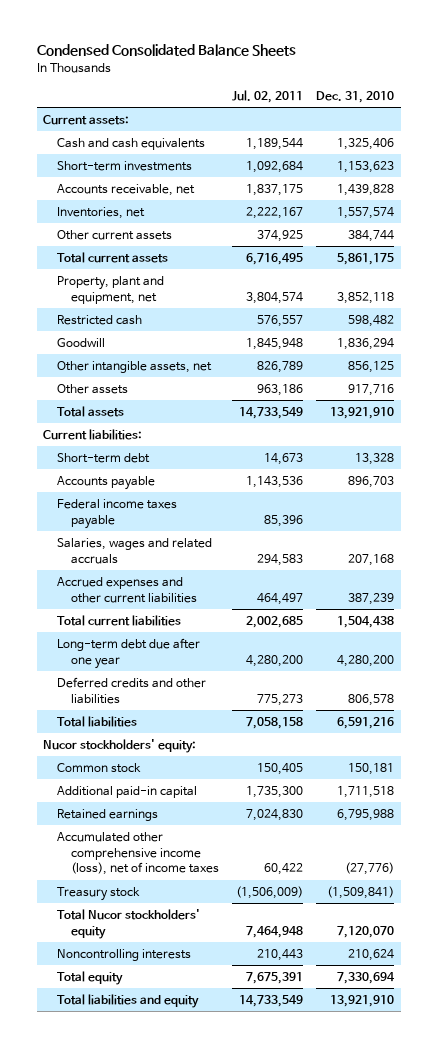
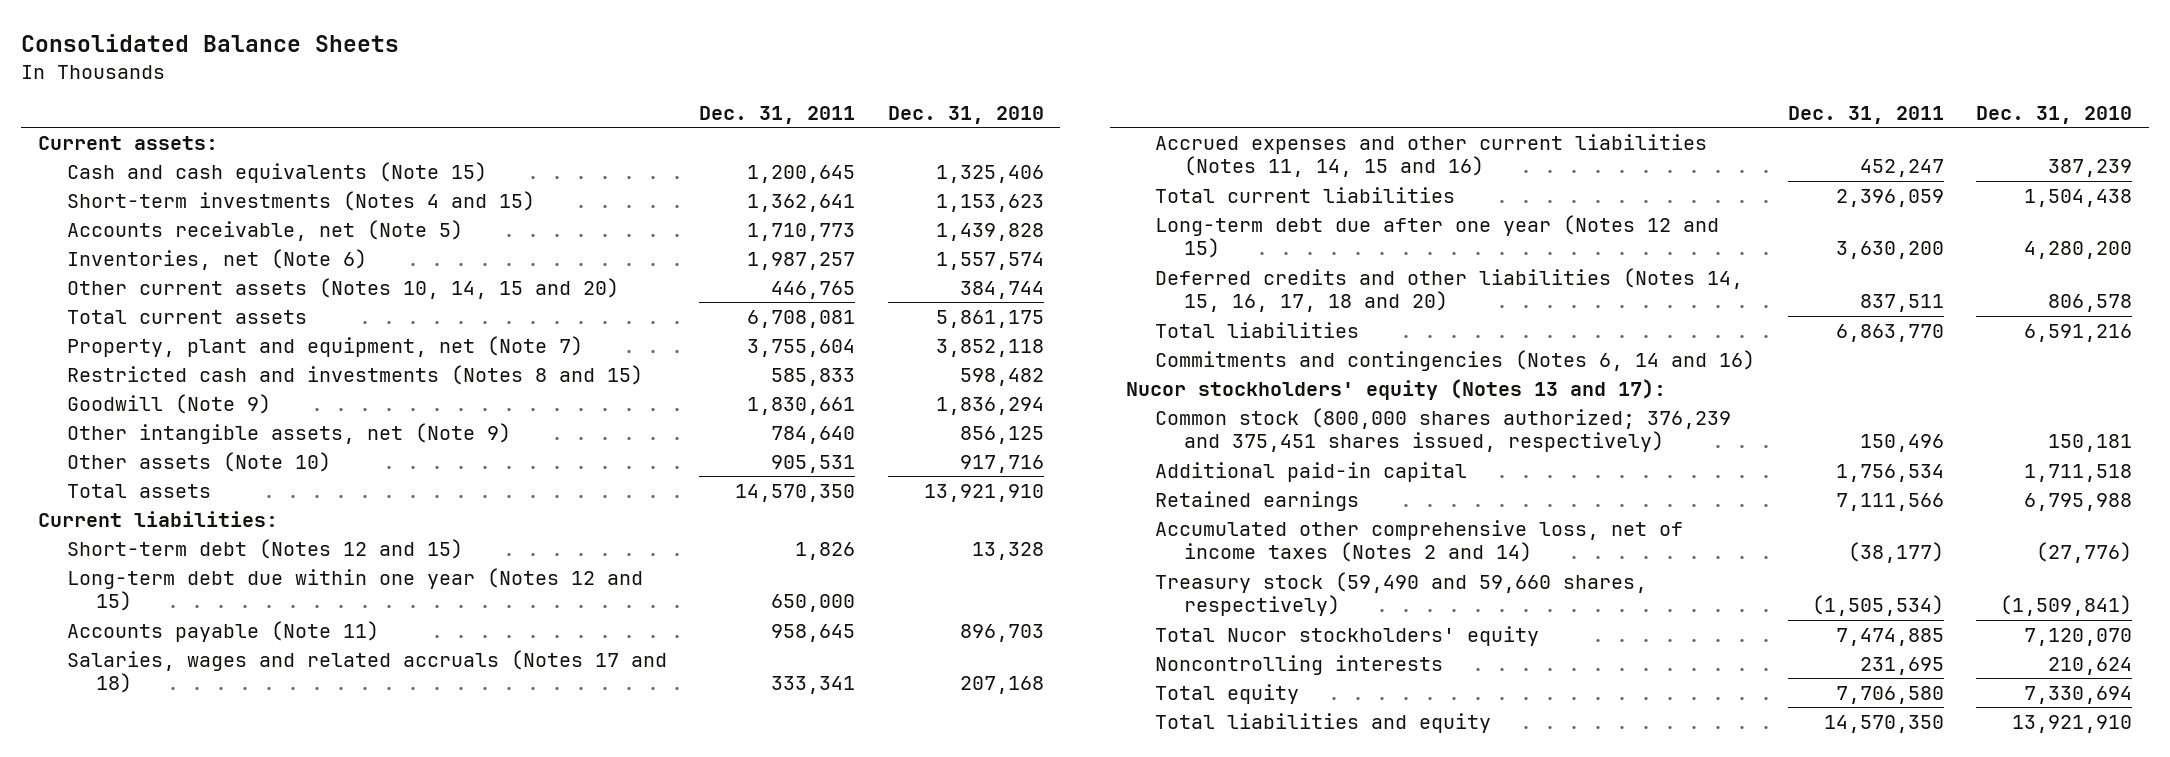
[36,44,296,57] Condensed Consolidated Balance Sheets -> [21,33,400,52] Consolidated Balance Sheets
[232,89,304,103] Jul. 02, 2011 -> none
none -> [699,105,856,124] Dec. 31, 2011
[57,138,206,151] Cash and cash equivalents -> [66,161,487,183] Cash and cash equivalents (Note 15)
[57,161,193,172] Short-term investments -> [66,190,535,211] Short-term investments (Notes 4 and 15)
[57,184,196,197] Accounts receivable, net -> [66,219,463,241] Accounts receivable, net (Note 5)
[57,207,146,220] Inventories, net -> [66,248,367,270] Inventories, net (Note 6)
[57,230,173,241] Other current assets -> [66,277,619,299] Other current assets (Notes 10, 14, 15 and 20)
[57,276,165,304] Property, plant and equipment, net -> [66,335,583,357] Property, plant and equipment, net (Note 7)
[57,315,143,326] Restricted cash -> [66,364,643,385] Restricted cash and investments (Notes 8 and 15)
[57,338,106,348] Goodwill -> [66,393,271,414] Goodwill (Note 9)
[57,361,213,374] Other intangible assets, net -> [66,422,511,444] Other intangible assets, net (Note 9)
[57,384,129,395] Other assets -> [66,451,331,472] Other assets (Note 10)
[57,499,178,529] Federal income taxes payable -> none
[57,453,151,464] Short-term debt -> [66,538,463,559] Short-term debt (Notes 12 and 15)
none -> [66,567,643,612] Long-term debt due within one year (Notes 12 and 15)
[57,476,156,491] Accounts payable -> [66,620,379,642] Accounts payable (Note 11)
[57,538,213,564] Salaries, wages and related accruals -> [66,649,667,694] Salaries, wages and related accruals (Notes 17 and 18)
[57,577,198,603] Accrued expenses and other current liabilities -> [1155,133,1708,178] Accrued expenses and other current liabilities (Notes 11, 14, 15 and 16)
[57,638,201,669] Long-term debt due after one year -> [1155,214,1720,259] Long-term debt due after one year (Notes 12 and 15)
[57,677,207,704] Deferred credits and other liabilities -> [1155,267,1744,313] Deferred credits and other liabilities (Notes 14, 15, 16, 17, 18 and 20)
none -> [1155,349,1756,371] Commitments and contingencies (Notes 6, 14 and 16)
[42,739,196,754] Nucor stockholders' equity: -> [1125,378,1666,400] Nucor stockholders' equity (Notes 13 and 17):
[57,763,142,774] Common stock -> [1155,407,1732,453] Common stock (800,000 shares authorized; 376,239 and 375,451 shares issued, respectively)
[57,832,220,876] Accumulated other comprehensive income (loss), net of income taxes -> [1155,519,1684,563] Accumulated other comprehensive loss, net of income taxes (Notes 2 and 14)
[57,887,141,902] Treasury stock -> [1155,571,1648,617] Treasury stock (59,490 and 59,660 shares, respectively)

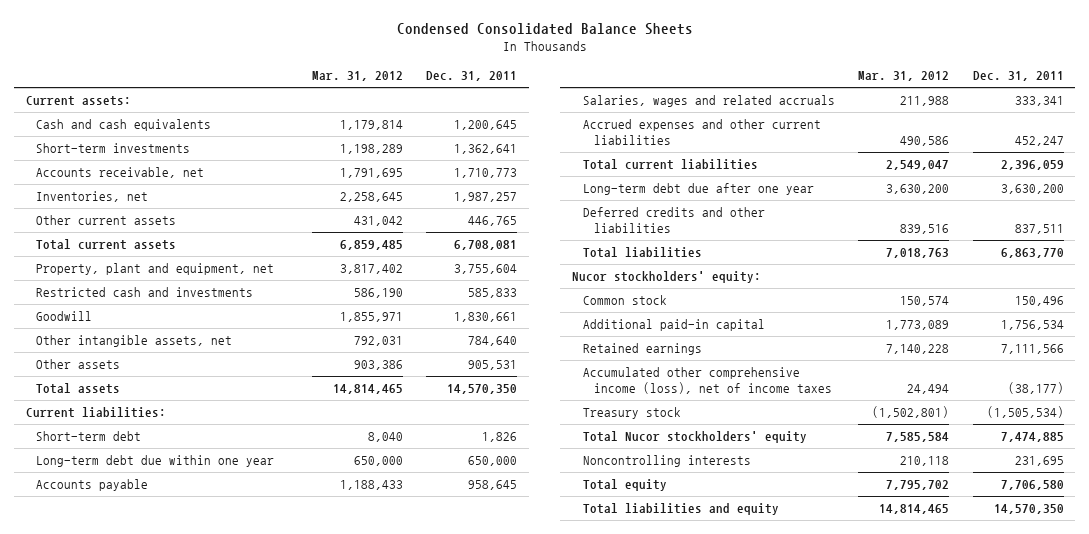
[21,33,400,52] Consolidated Balance Sheets -> [396,23,693,36] Condensed Consolidated Balance Sheets
[888,105,1045,124] Dec. 31, 2010 -> none
none -> [311,71,403,82] Mar. 31, 2012
[66,161,487,183] Cash and cash equivalents (Note 15) -> [36,119,212,132] Cash and cash equivalents
[66,190,535,211] Short-term investments (Notes 4 and 15) -> [36,143,191,154] Short-term investments
[66,219,463,241] Accounts receivable, net (Note 5) -> [36,167,205,179] Accounts receivable, net
[66,248,367,270] Inventories, net (Note 6) -> [36,191,149,203] Inventories, net
[66,277,619,299] Other current assets (Notes 10, 14, 15 and 20) -> [36,215,177,226] Other current assets
[66,335,583,357] Property, plant and equipment, net (Note 7) -> [36,263,275,276] Property, plant and equipment, net
[66,364,643,385] Restricted cash and investments (Notes 8 and 15) -> [36,287,254,298] Restricted cash and investments
[66,393,271,414] Goodwill (Note 9) -> [36,311,93,322] Goodwill
[66,422,511,444] Other intangible assets, net (Note 9) -> [36,335,233,348] Other intangible assets, net
[66,451,331,472] Other assets (Note 10) -> [36,359,121,370] Other assets
[66,538,463,559] Short-term debt (Notes 12 and 15) -> [36,431,142,442] Short-term debt
[66,567,643,612] Long-term debt due within one year (Notes 12 and 15) -> [36,455,275,468] Long-term debt due within one year
[66,620,379,642] Accounts payable (Note 11) -> [36,479,149,492] Accounts payable
[66,649,667,694] Salaries, wages and related accruals (Notes 17 and 18) -> [582,95,835,108] Salaries, wages and related accruals
[1155,133,1708,178] Accrued expenses and other current liabilities (Notes 11, 14, 15 and 16) -> [582,119,821,146] Accrued expenses and other current liabilities
[1155,214,1720,259] Long-term debt due after one year (Notes 12 and 15) -> [582,183,814,196] Long-term debt due after one year
[1155,267,1744,313] Deferred credits and other liabilities (Notes 14, 15, 16, 17, 18 and 20) -> [582,207,765,234] Deferred credits and other liabilities
[1155,349,1756,371] Commitments and contingencies (Notes 6, 14 and 16) -> none
[1125,378,1666,400] Nucor stockholders' equity (Notes 13 and 17): -> [572,271,762,284] Nucor stockholders' equity:
[1155,407,1732,453] Common stock (800,000 shares authorized; 376,239 and 375,451 shares issued, respectively) -> [582,295,667,306] Common stock
[1155,519,1684,563] Accumulated other comprehensive loss, net of income taxes (Notes 2 and 14) -> [582,367,832,395] Accumulated other comprehensive income (loss), net of income taxes
[1155,571,1648,617] Treasury stock (59,490 and 59,660 shares, respectively) -> [582,407,681,420] Treasury stock

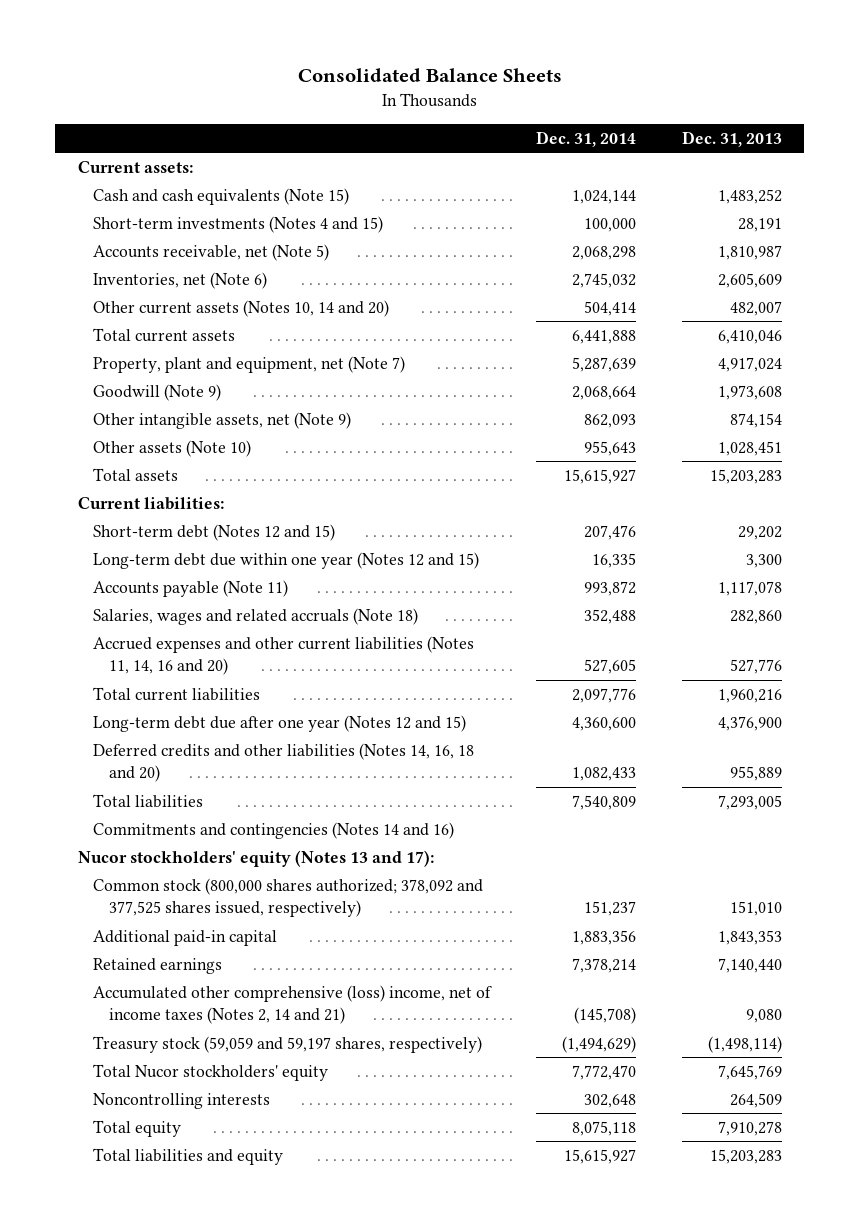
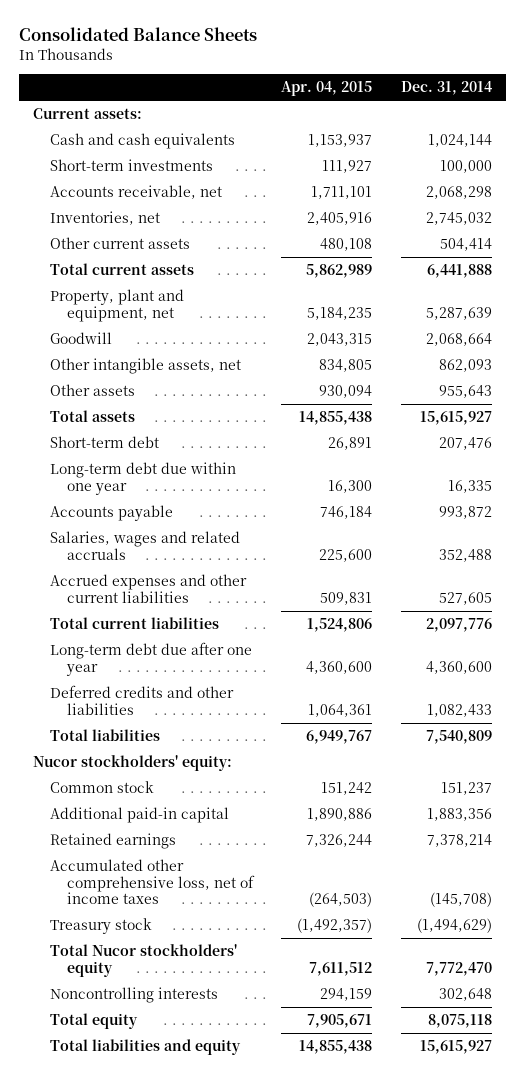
[681,130,782,147] Dec. 31, 2013 -> none
none -> [281,81,373,97] Apr. 04, 2015
[93,187,350,205] Cash and cash equivalents (Note 15) -> [49,133,235,150] Cash and cash equivalents
[93,215,384,233] Short-term investments (Notes 4 and 15) -> [49,159,213,172] Short-term investments
[93,243,330,261] Accounts receivable, net (Note 5) -> [49,185,222,200] Accounts receivable, net
[93,271,268,289] Inventories, net (Note 6) -> [49,211,160,226] Inventories, net
[93,299,390,317] Other current assets (Notes 10, 14 and 20) -> [49,237,190,250] Other current assets
[93,355,406,373] Property, plant and equipment, net (Note 7) -> [49,289,184,322] Property, plant and equipment, net
[93,383,222,401] Goodwill (Note 9) -> [49,332,112,345] Goodwill
[93,411,352,429] Other intangible assets, net (Note 9) -> [49,358,241,375] Other intangible assets, net
[93,439,252,457] Other assets (Note 10) -> [49,384,135,397] Other assets
[77,496,224,510] Current liabilities: -> none
[93,523,336,541] Short-term debt (Notes 12 and 15) -> [49,436,159,449] Short-term debt
[93,551,480,569] Long-term debt due within one year (Notes 12 and 15) -> [49,462,236,495] Long-term debt due within one year
[93,579,289,597] Accounts payable (Note 11) -> [49,505,173,522] Accounts payable
[93,607,419,625] Salaries, wages and related accruals (Note 18) -> [49,531,240,560] Salaries, wages and related accruals
[93,635,475,676] Accrued expenses and other current liabilities (Notes 11, 14, 16 and 20) -> [49,574,247,603] Accrued expenses and other current liabilities
[93,714,467,732] Long-term debt due after one year (Notes 12 and 15) -> [49,642,252,676] Long-term debt due after one year
[93,742,475,783] Deferred credits and other liabilities (Notes 14, 16, 18 and 20) -> [49,685,234,715] Deferred credits and other liabilities
[93,821,455,839] Commitments and contingencies (Notes 14 and 16) -> none
[77,849,434,867] Nucor stockholders' equity (Notes 13 and 17): -> [33,755,233,772] Nucor stockholders' equity:
[93,877,484,918] Common stock (800,000 shares authorized; 378,092 and 377,525 shares issued, respectively) -> [49,781,154,794] Common stock
[93,984,493,1025] Accumulated other comprehensive (loss) income, net of income taxes (Notes 2, 14 and 21) -> [49,859,255,905] Accumulated other comprehensive loss, net of income taxes
[93,1035,483,1053] Treasury stock (59,059 and 59,197 shares, respectively) -> [49,918,152,935] Treasury stock

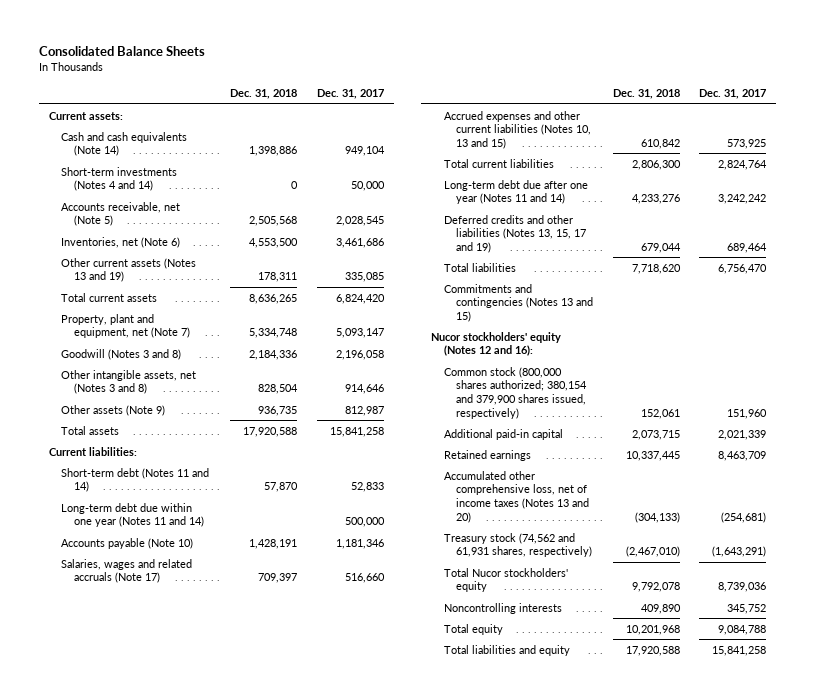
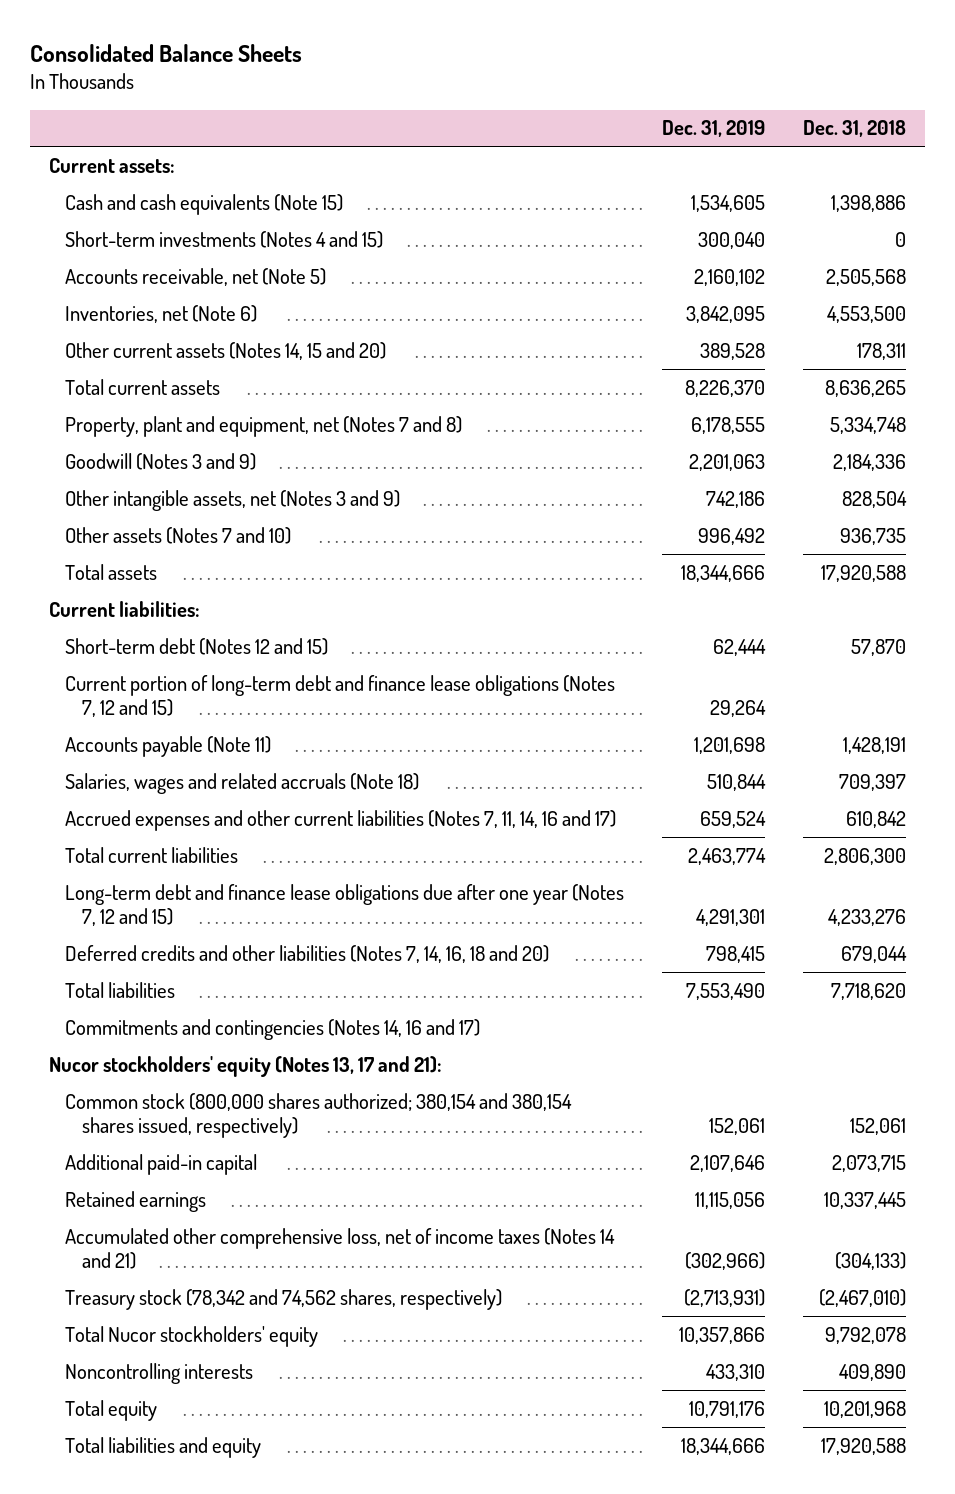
[316,89,384,100] Dec. 31, 2017 -> none
none -> [662,120,766,138] Dec. 31, 2019
[61,131,188,157] Cash and cash equivalents (Note 14) -> [65,193,344,215] Cash and cash equivalents (Note 15)
[61,166,178,192] Short-term investments (Notes 4 and 14) -> [65,230,384,248] Short-term investments (Notes 4 and 15)
[61,257,197,283] Other current assets (Notes 13 and 19) -> [65,341,387,360] Other current assets (Notes 14, 15 and 20)
[61,313,190,339] Property, plant and equipment, net (Note 7) -> [65,415,463,437] Property, plant and equipment, net (Notes 7 and 8)
[61,348,182,360] Goodwill (Notes 3 and 8) -> [65,452,257,470] Goodwill (Notes 3 and 9)
[61,369,197,395] Other intangible assets, net (Notes 3 and 8) -> [65,489,401,511] Other intangible assets, net (Notes 3 and 9)
[61,404,166,416] Other assets (Note 9) -> [65,526,292,544] Other assets (Notes 7 and 10)
[61,502,204,528] Long-term debt due within one year (Notes 11 and 14) -> none
[61,467,210,493] Short-term debt (Notes 11 and 14) -> [65,637,329,655] Short-term debt (Notes 12 and 15)
none -> [65,674,616,718] Current portion of long-term debt and finance lease obligations (Notes 7, 12 and 15)
[61,537,194,549] Accounts payable (Note 10) -> [65,735,272,757] Accounts payable (Note 11)
[61,558,193,584] Salaries, wages and related accruals (Note 17) -> [65,772,420,794] Salaries, wages and related accruals (Note 18)
[443,110,592,149] Accrued expenses and other current liabilities (Notes 10, 13 and 15) -> [65,809,617,831] Accrued expenses and other current liabilities (Notes 7, 11, 14, 16 and 17)
[443,179,588,205] Long-term debt due after one year (Notes 11 and 14) -> [65,883,625,927] Long-term debt and finance lease obligations due after one year (Notes 7, 12 and 15)
[443,214,587,253] Deferred credits and other liabilities (Notes 13, 15, 17 and 19) -> [65,944,550,963] Deferred credits and other liabilities (Notes 7, 14, 16, 18 and 20)
[443,283,594,322] Commitments and contingencies (Notes 13 and 15) -> [65,1018,481,1040] Commitments and contingencies (Notes 14, 16 and 17)
[431,331,562,357] Nucor stockholders' equity (Notes 12 and 16): -> [48,1055,442,1077] Nucor stockholders' equity (Notes 13, 17 and 21):
[443,366,588,419] Common stock (800,000 shares authorized; 380,154 and 379,900 shares issued, respectively) -> [65,1092,573,1139] Common stock (800,000 shares authorized; 380,154 and 380,154 shares issued, respectively)
[443,470,590,523] Accumulated other comprehensive loss, net of income taxes (Notes 13 and 20) -> [65,1227,616,1270] Accumulated other comprehensive loss, net of income taxes (Notes 14 and 21)
[443,532,593,558] Treasury stock (74,562 and 61,931 shares, respectively) -> [65,1288,503,1310] Treasury stock (78,342 and 74,562 shares, respectively)

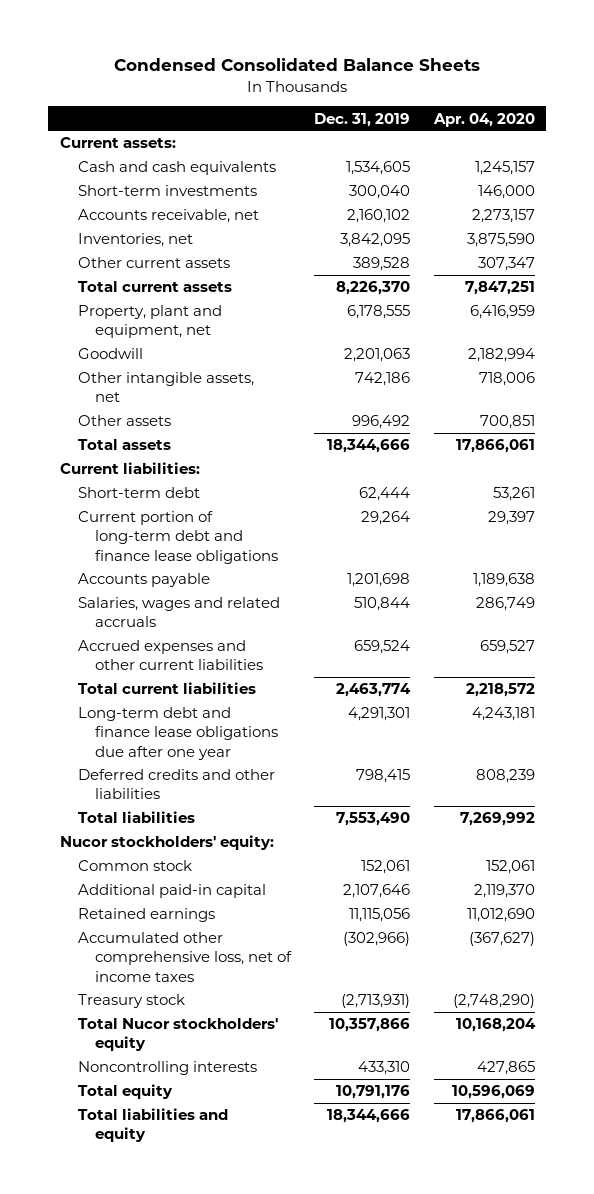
[30,43,303,62] Consolidated Balance Sheets -> [114,58,481,72] Condensed Consolidated Balance Sheets
[802,120,906,138] Dec. 31, 2018 -> none
none -> [432,112,535,127] Apr. 04, 2020
[65,193,344,215] Cash and cash equivalents (Note 15) -> [77,161,276,176] Cash and cash equivalents
[65,230,384,248] Short-term investments (Notes 4 and 15) -> [77,185,257,197] Short-term investments
[65,267,327,286] Accounts receivable, net (Note 5) -> [77,209,259,224] Accounts receivable, net
[65,304,258,323] Inventories, net (Note 6) -> [77,233,193,248] Inventories, net
[65,341,387,360] Other current assets (Notes 14, 15 and 20) -> [77,257,230,269] Other current assets
[65,415,463,437] Property, plant and equipment, net (Notes 7 and 8) -> [77,305,222,339] Property, plant and equipment, net
[65,452,257,470] Goodwill (Notes 3 and 9) -> [77,348,143,360] Goodwill
[65,489,401,511] Other intangible assets, net (Notes 3 and 9) -> [77,372,254,403] Other intangible assets, net
[65,526,292,544] Other assets (Notes 7 and 10) -> [77,415,171,427] Other assets
[65,637,329,655] Short-term debt (Notes 12 and 15) -> [77,487,200,499] Short-term debt
[65,674,616,718] Current portion of long-term debt and finance lease obligations (Notes 7, 12 and 15) -> [77,511,279,564] Current portion of long-term debt and finance lease obligations
[65,735,272,757] Accounts payable (Note 11) -> [77,573,210,588] Accounts payable
[65,772,420,794] Salaries, wages and related accruals (Note 18) -> [77,597,280,628] Salaries, wages and related accruals
[65,809,617,831] Accrued expenses and other current liabilities (Notes 7, 11, 14, 16 and 17) -> [77,640,264,671] Accrued expenses and other current liabilities
[65,883,625,927] Long-term debt and finance lease obligations due after one year (Notes 7, 12 and 15) -> [77,707,279,760] Long-term debt and finance lease obligations due after one year
[65,944,550,963] Deferred credits and other liabilities (Notes 7, 14, 16, 18 and 20) -> [77,769,275,800] Deferred credits and other liabilities
[65,1018,481,1040] Commitments and contingencies (Notes 14, 16 and 17) -> none
[48,1055,442,1077] Nucor stockholders' equity (Notes 13, 17 and 21): -> [59,835,274,851] Nucor stockholders' equity:
[65,1092,573,1139] Common stock (800,000 shares authorized; 380,154 and 380,154 shares issued, respectively) -> [77,860,192,872] Common stock
[65,1227,616,1270] Accumulated other comprehensive loss, net of income taxes (Notes 14 and 21) -> [77,932,293,982] Accumulated other comprehensive loss, net of income taxes
[65,1288,503,1310] Treasury stock (78,342 and 74,562 shares, respectively) -> [77,994,185,1009] Treasury stock

